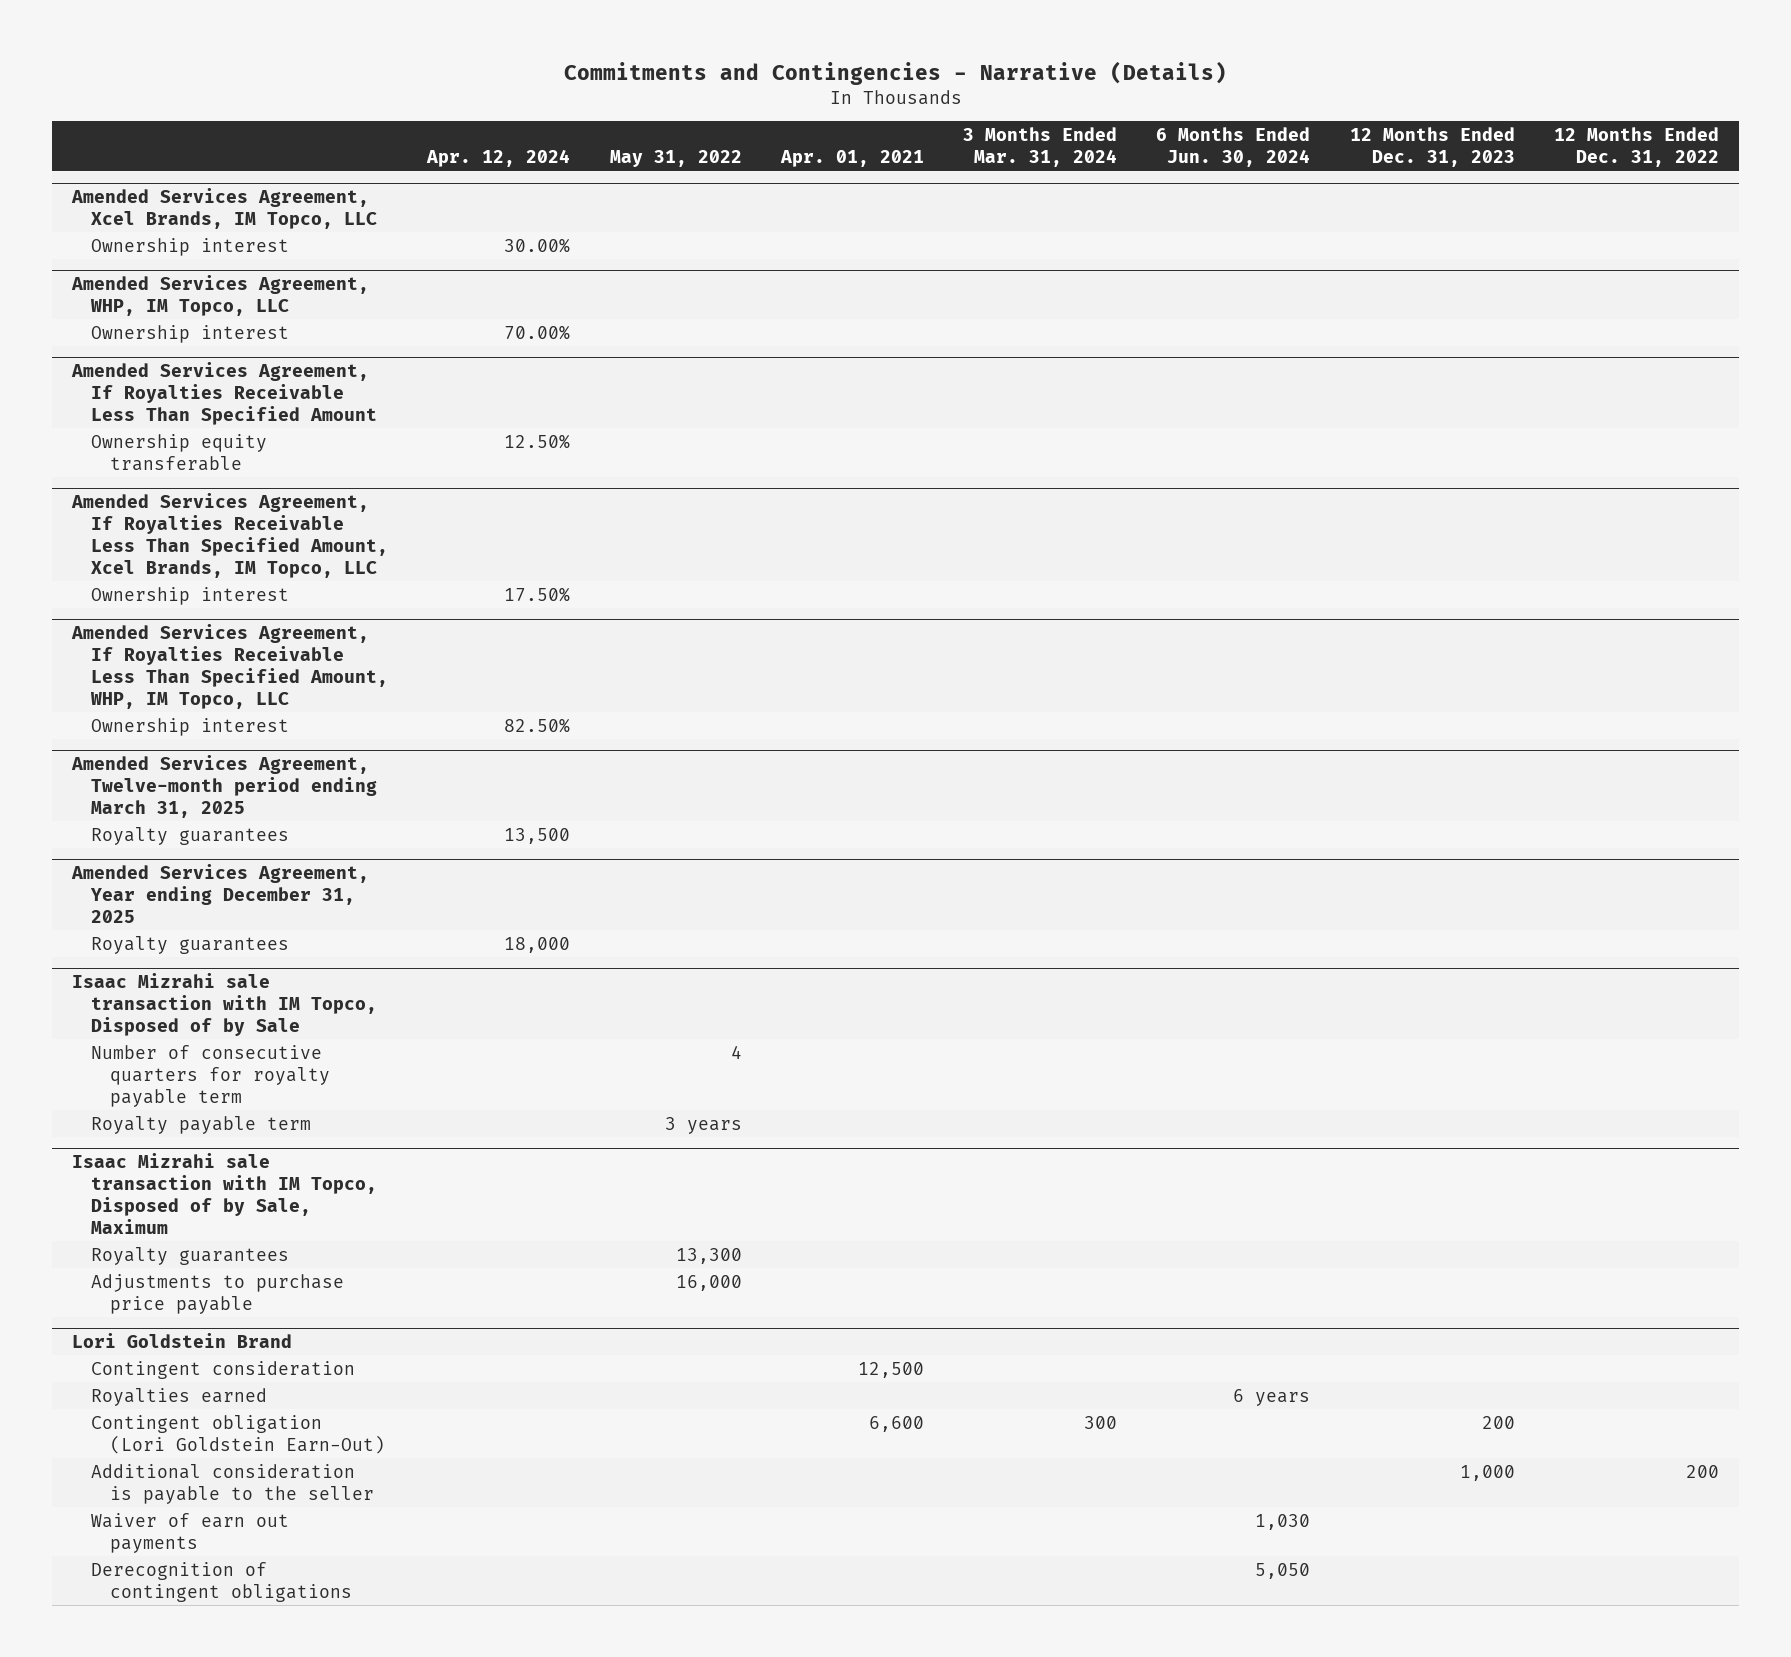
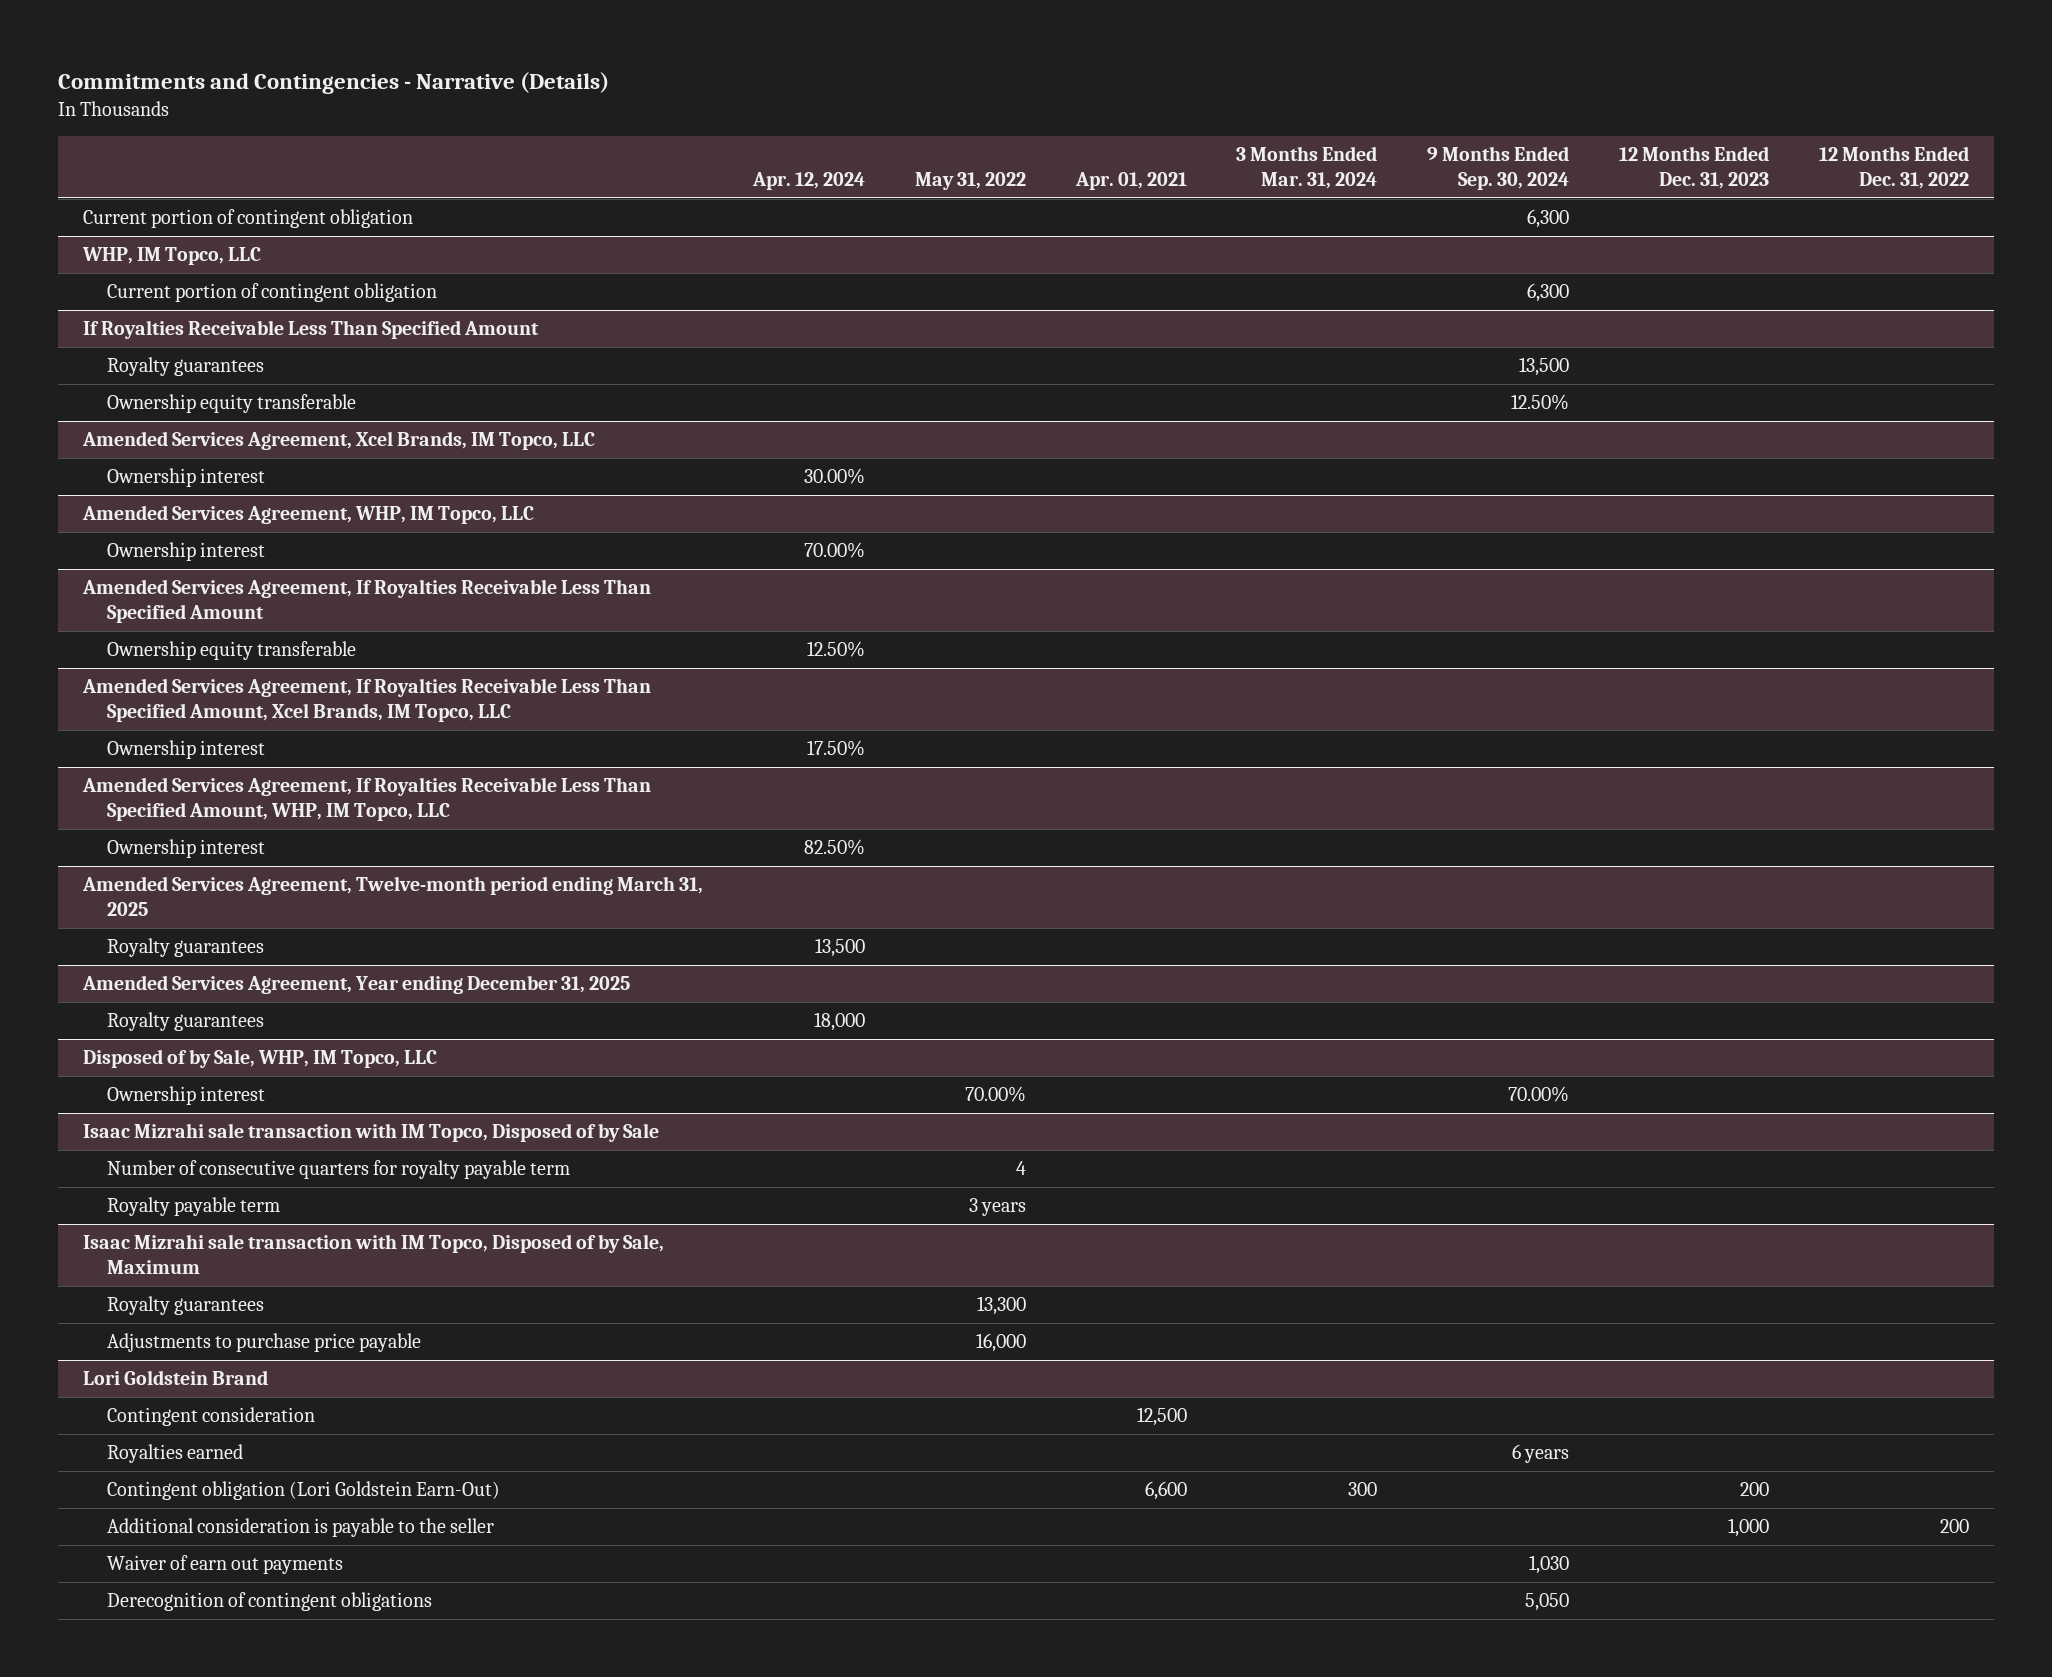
[1156,127,1311,168] 6 Months Ended Jun. 30, 2024 -> none
none -> [1427,146,1570,190] 9 Months Ended Sep. 30, 2024
none -> [83,209,414,229] Current portion of contingent obligation
none -> [82,247,262,266] WHP, IM Topco, LLC
none -> [107,283,438,303] Current portion of contingent obligation
none -> [83,320,540,340] If Royalties Receivable Less Than Specified Amount
none -> [107,357,265,377] Royalty guarantees
none -> [107,394,357,414] Ownership equity transferable
none -> [83,1049,438,1069] Disposed of by Sale, WHP, IM Topco, LLC
none -> [107,1086,266,1106] Ownership interest

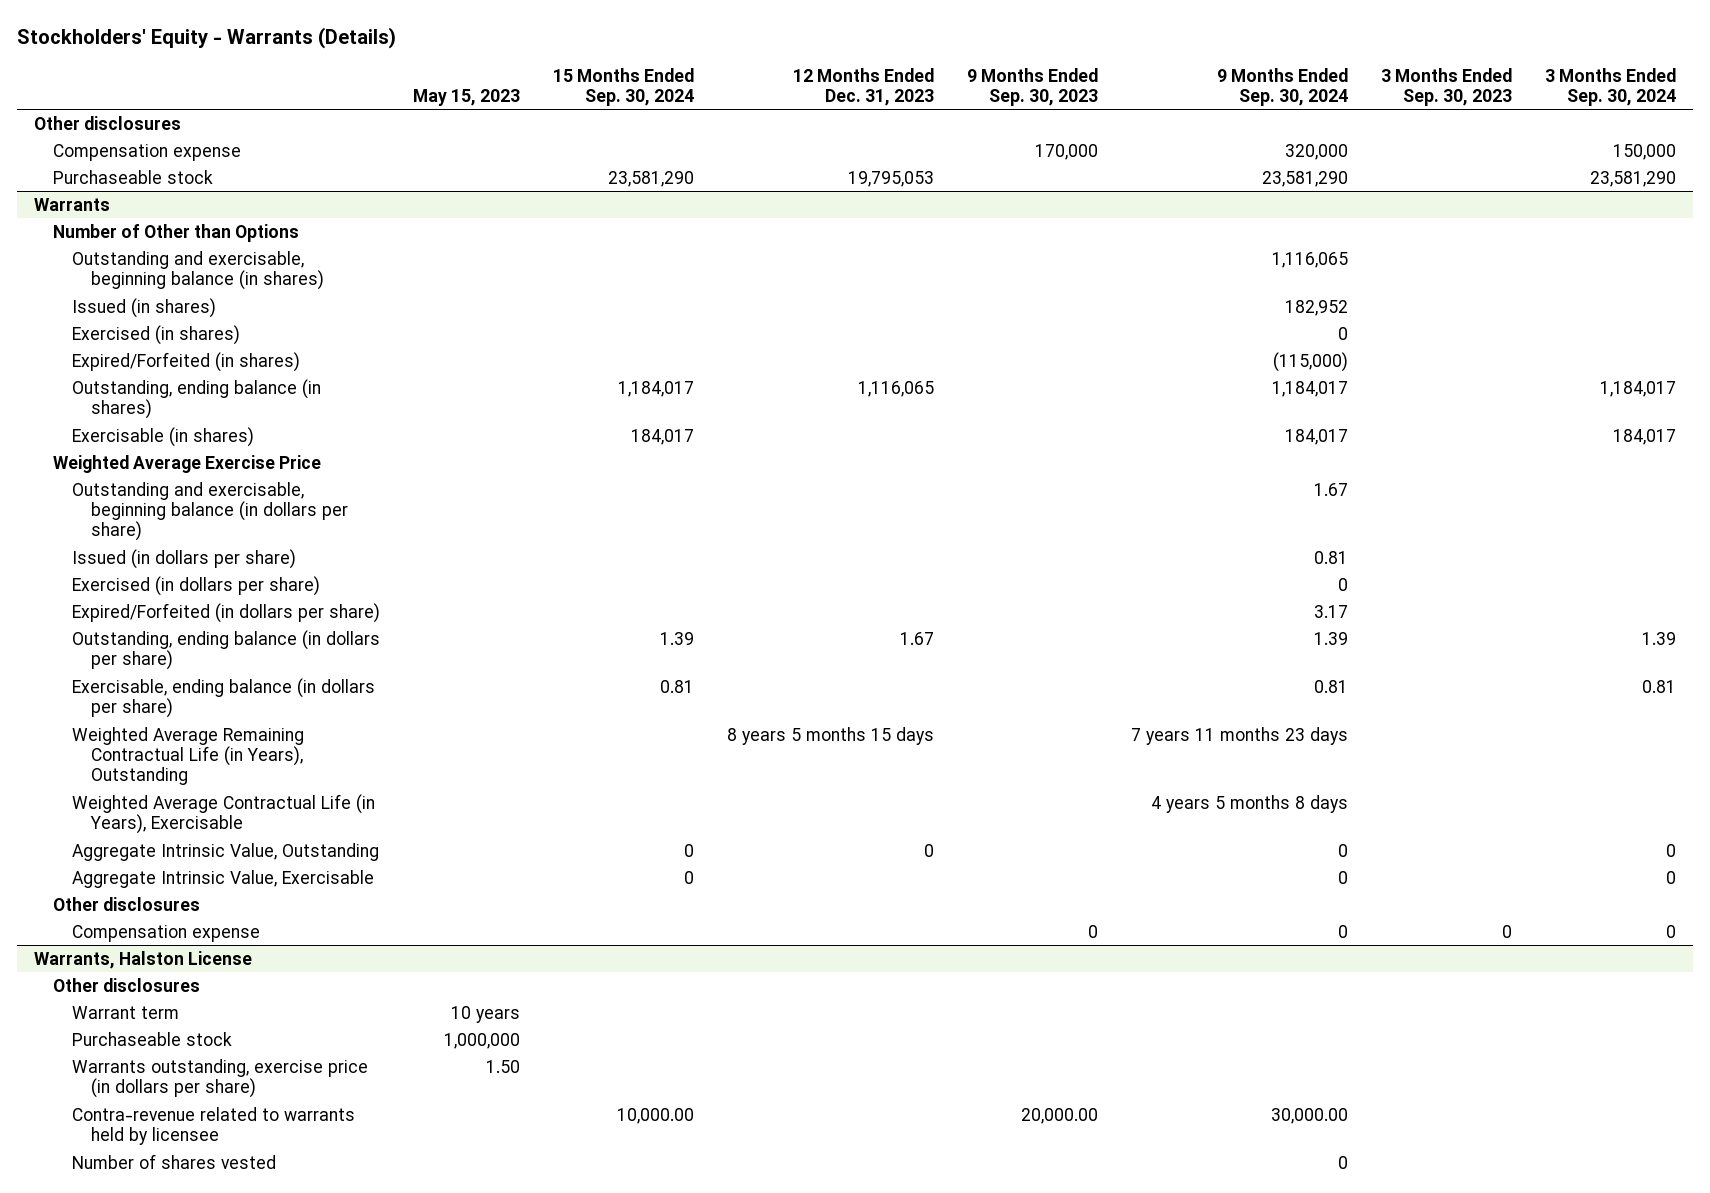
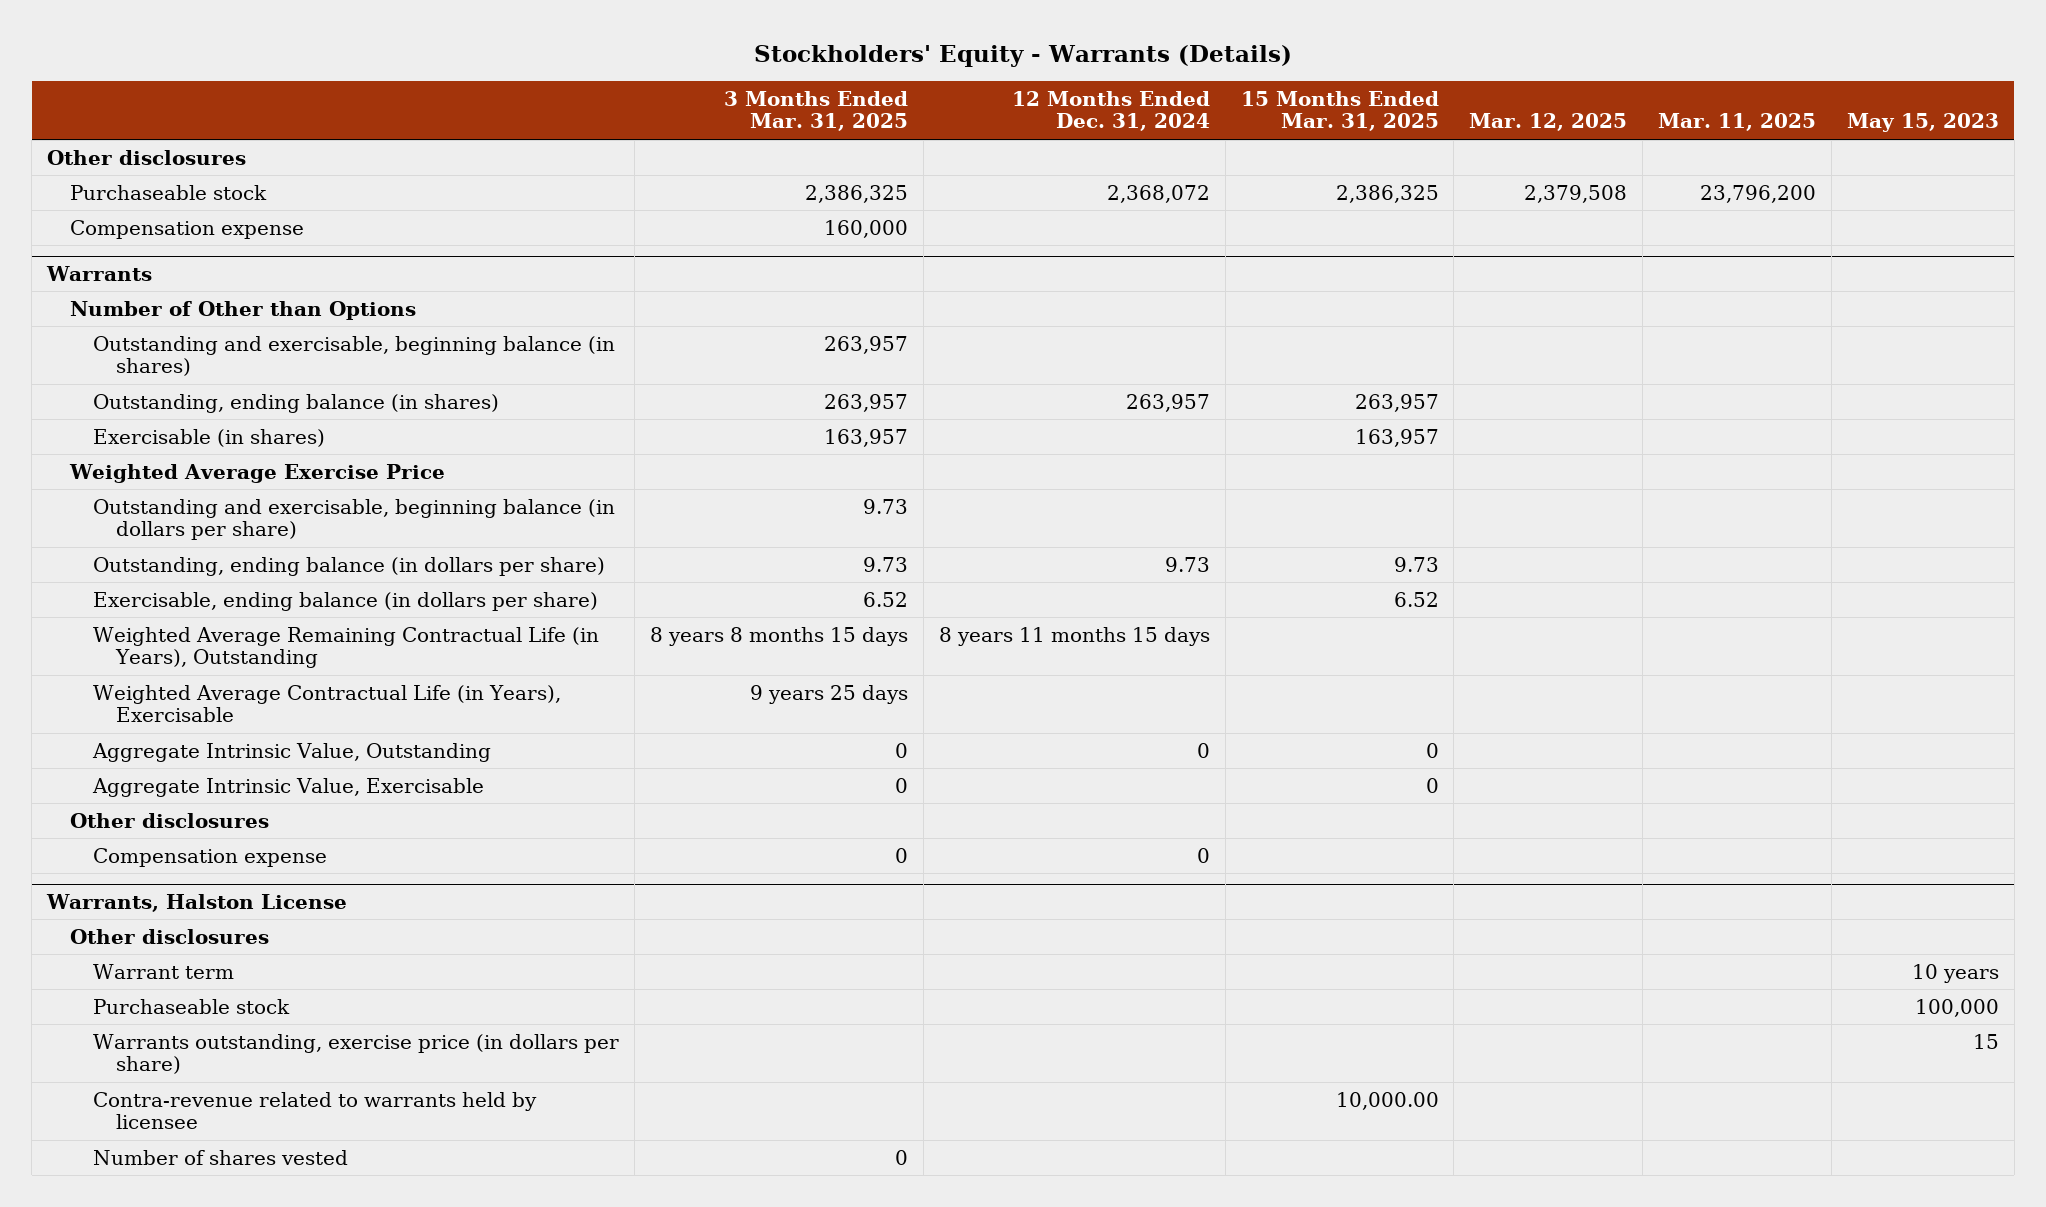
[552,67,694,106] 15 Months Ended Sep. 30, 2024 -> none
[792,67,934,106] 12 Months Ended Dec. 31, 2023 -> none
[967,67,1099,106] 9 Months Ended Sep. 30, 2023 -> none
[1217,67,1349,106] 9 Months Ended Sep. 30, 2024 -> none
[1381,67,1513,106] 3 Months Ended Sep. 30, 2023 -> none
[1545,67,1677,106] 3 Months Ended Sep. 30, 2024 -> none
none -> [724,91,909,132] 3 Months Ended Mar. 31, 2025
none -> [1011,91,1210,132] 12 Months Ended Dec. 31, 2024
none -> [1240,91,1439,132] 15 Months Ended Mar. 31, 2025
none -> [1469,113,1628,132] Mar. 12, 2025
none -> [1658,113,1817,132] Mar. 11, 2025
[52,143,241,161] Compensation expense -> [70,219,305,239] Compensation expense
[71,297,216,318] Issued (in shares) -> none
[71,324,240,345] Exercised (in shares) -> none
[71,351,300,372] Expired/Forfeited (in shares) -> none
[71,548,296,569] Issued (in dollars per share) -> none
[71,575,320,596] Exercised (in dollars per share) -> none
[71,602,380,623] Expired/Forfeited (in dollars per share) -> none
[443,1032,520,1049] 1,000,000 -> [1914,998,1999,1017] 100,000
[485,1059,520,1073] 1.50 -> [1972,1033,1999,1049] 15

